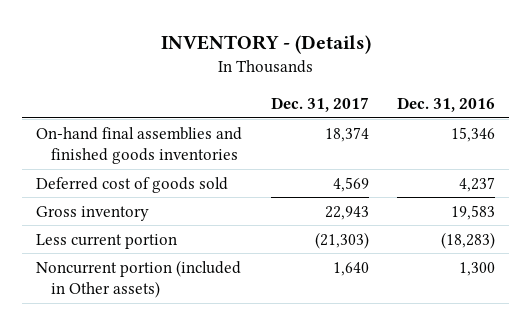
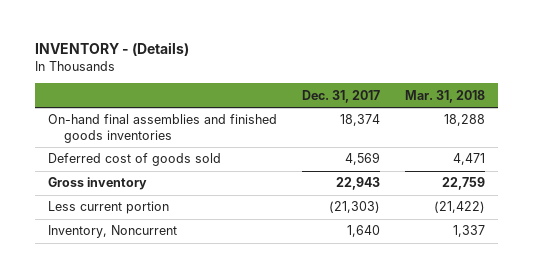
[396,97,495,113] Dec. 31, 2016 -> none
none -> [405,89,486,103] Mar. 31, 2018
[36,259,242,298] Noncurrent portion (included in Other assets) -> [47,225,177,239] Inventory, Noncurrent

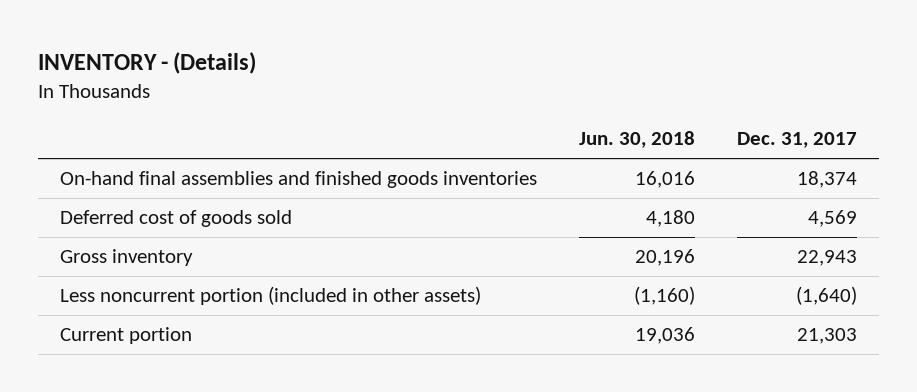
[405,89,486,103] Mar. 31, 2018 -> none
none -> [578,131,695,149] Jun. 30, 2018
[47,225,177,239] Inventory, Noncurrent -> none
none -> [59,286,481,306] Less noncurrent portion (included in other assets)
[47,201,169,215] Less current portion -> [59,327,192,345] Current portion
[328,201,380,214] (21,303) -> [797,328,858,345] 21,303

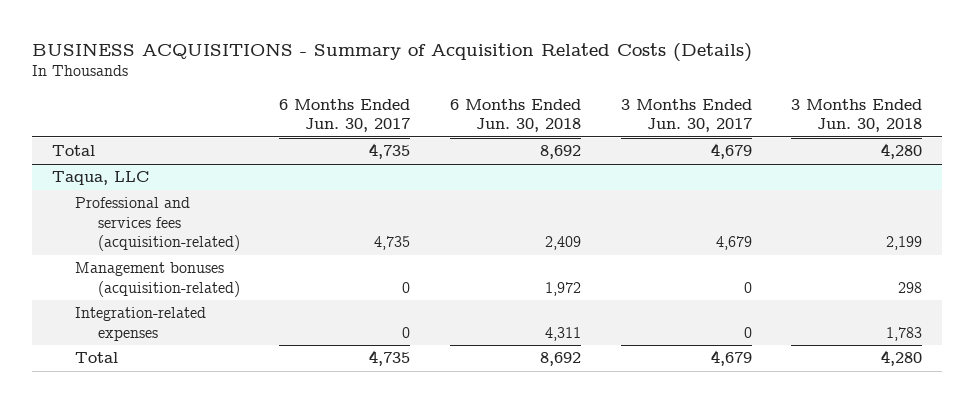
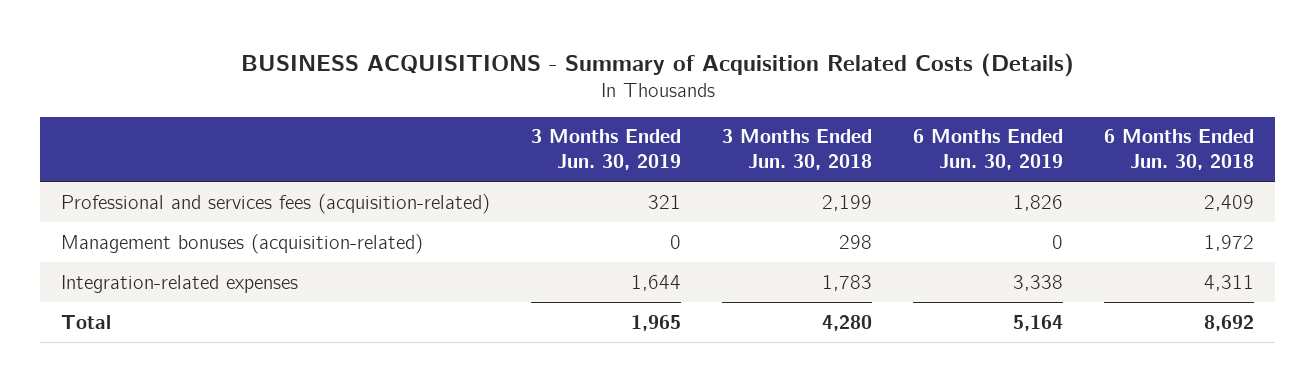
[279,98,411,133] 6 Months Ended Jun. 30, 2017 -> none
[620,98,752,133] 3 Months Ended Jun. 30, 2017 -> none
none -> [530,129,681,171] 3 Months Ended Jun. 30, 2019
none -> [913,129,1064,171] 6 Months Ended Jun. 30, 2019
[51,145,95,157] Total -> none
[51,171,149,186] Taqua, LLC -> none

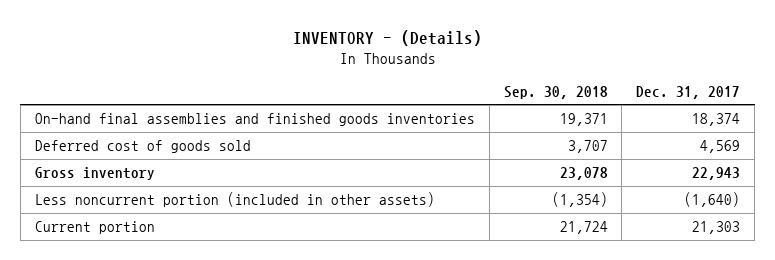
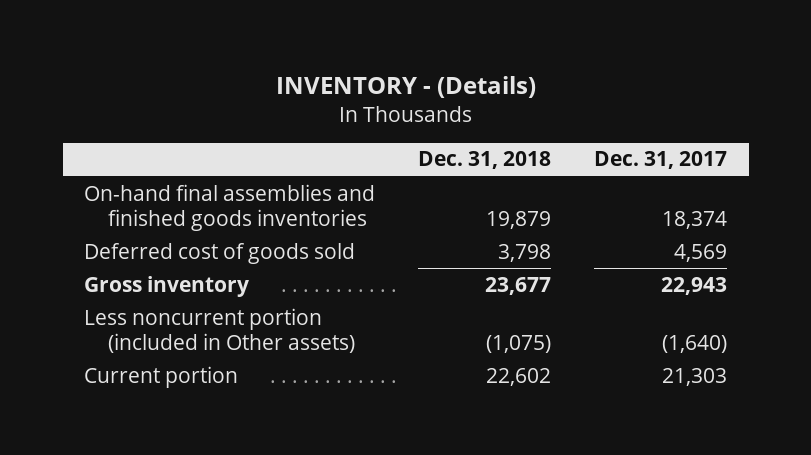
[503,85,608,99] Sep. 30, 2018 -> none
none -> [418,151,552,170] Dec. 31, 2018
[34,191,435,207] Less noncurrent portion (included in other assets) -> [84,307,355,353] Less noncurrent portion (included in Other assets)

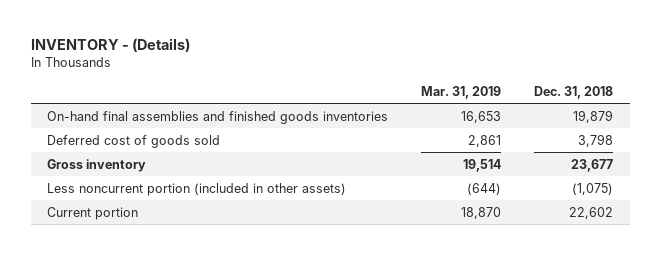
[594,151,728,170] Dec. 31, 2017 -> none
none -> [421,85,502,99] Mar. 31, 2019
[84,307,355,353] Less noncurrent portion (included in Other assets) -> [47,182,347,196] Less noncurrent portion (included in other assets)

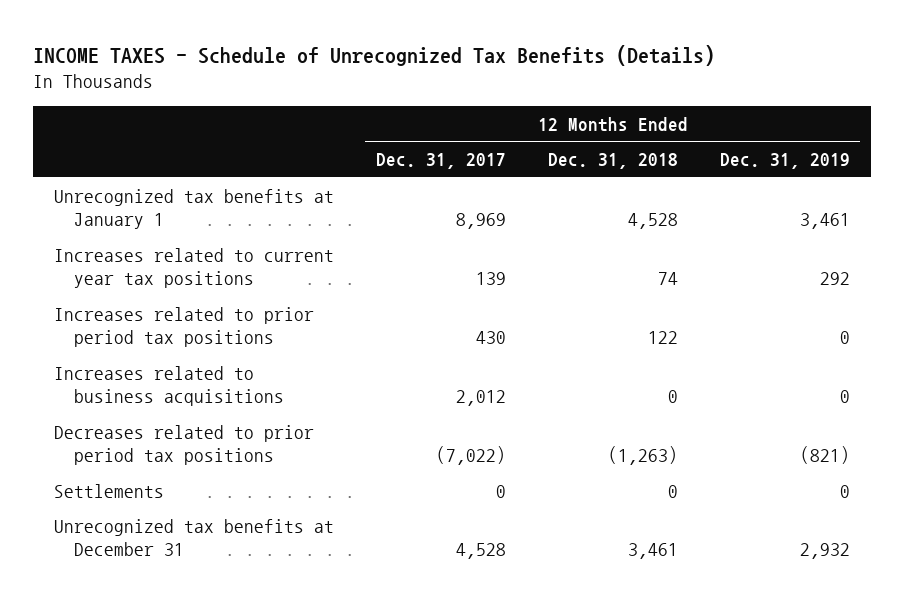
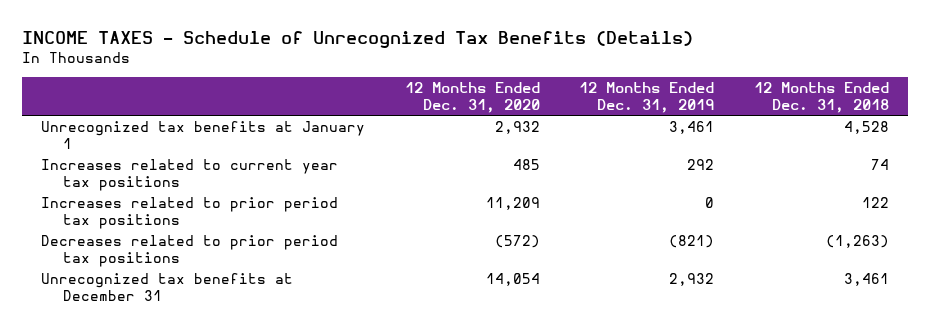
[375,153,506,170] Dec. 31, 2017 -> none
none -> [404,82,540,113] 12 Months Ended Dec. 31, 2020
[53,365,285,407] Increases related to business acquisitions -> none
[53,483,164,498] Settlements -> none

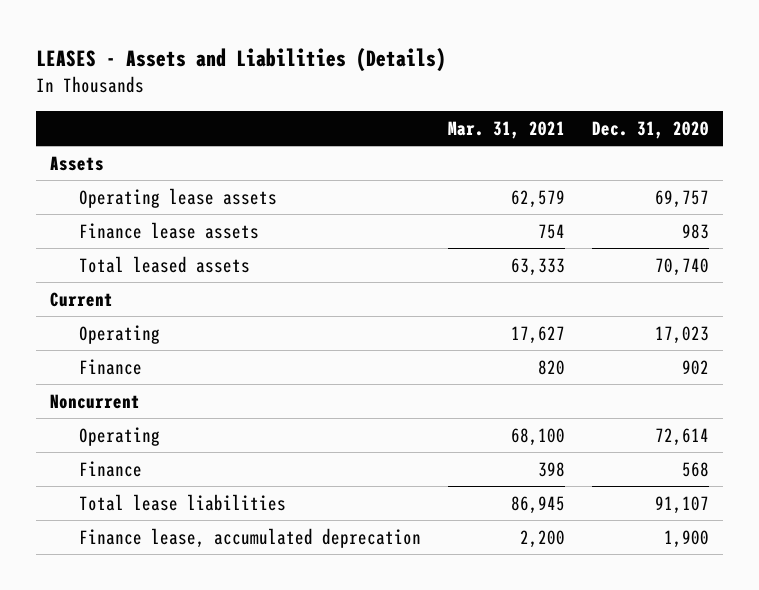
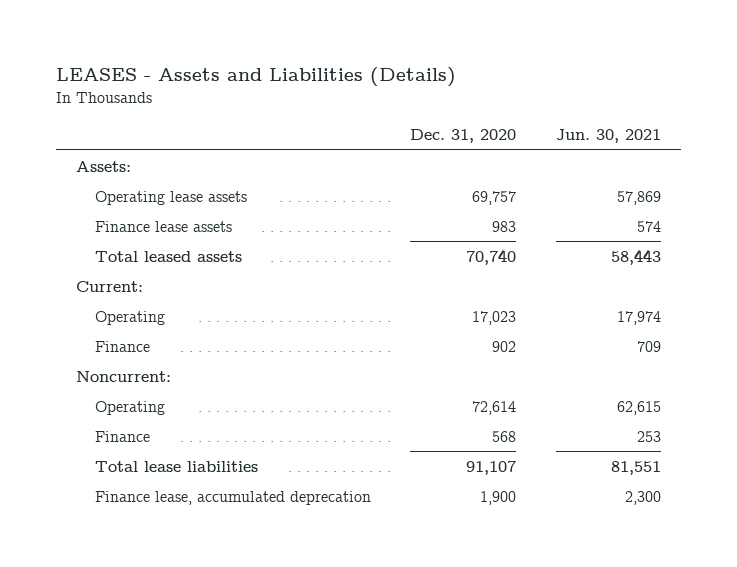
[448,121,566,140] Mar. 31, 2021 -> none
none -> [556,128,662,143] Jun. 30, 2021
[49,155,104,171] Assets -> [75,160,131,172] Assets:
[49,291,113,307] Current -> [75,280,143,292] Current:
[49,393,140,409] Noncurrent -> [75,370,171,382] Noncurrent:

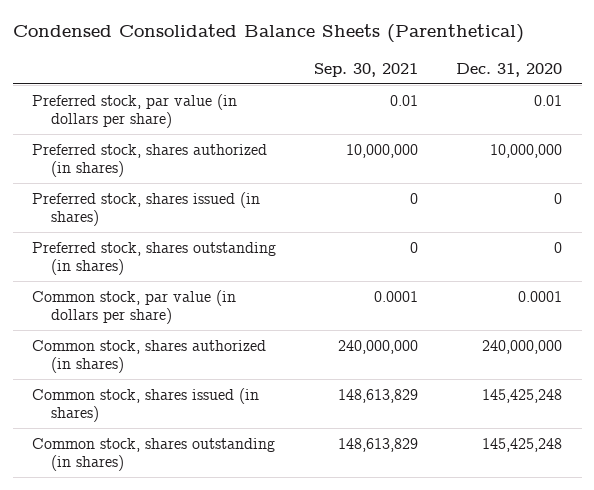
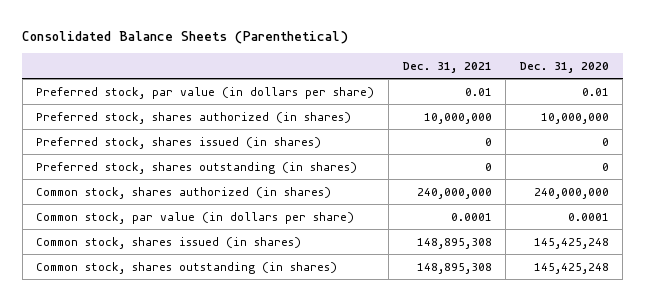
[12,24,524,44] Condensed Consolidated Balance Sheets (Parenthetical) -> [22,31,349,45] Consolidated Balance Sheets (Parenthetical)
[314,62,419,77] Sep. 30, 2021 -> none
none -> [402,62,492,74] Dec. 31, 2021
[31,289,236,325] Common stock, par value (in dollars per share) -> [36,211,355,224] Common stock, par value (in dollars per share)

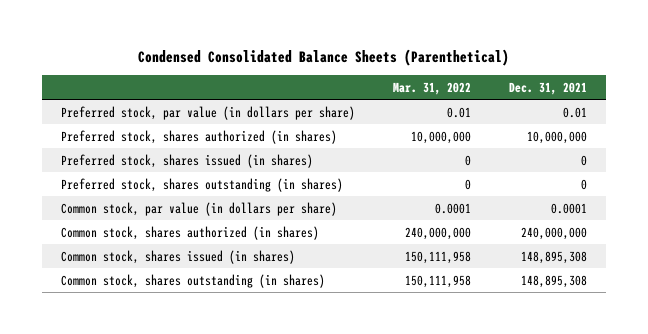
[22,31,349,45] Consolidated Balance Sheets (Parenthetical) -> [138,49,510,67] Condensed Consolidated Balance Sheets (Parenthetical)
[519,62,609,74] Dec. 31, 2020 -> none
none -> [393,81,472,95] Mar. 31, 2022
[36,186,332,199] Common stock, shares authorized (in shares) -> [61,225,320,240] Common stock, shares authorized (in shares)

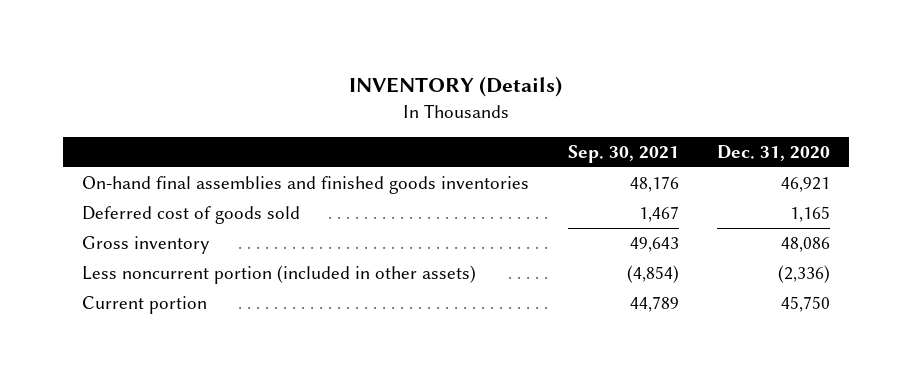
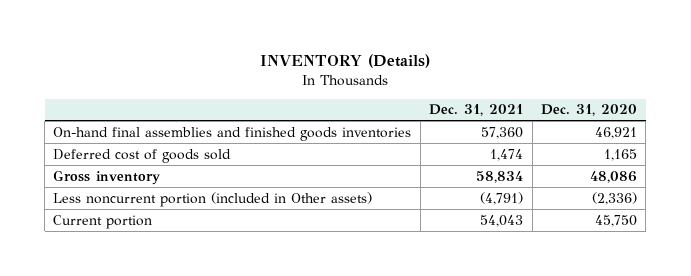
[567,144,679,163] Sep. 30, 2021 -> none
none -> [429,104,524,117] Dec. 31, 2021
[82,265,477,285] Less noncurrent portion (included in other assets) -> [53,191,373,207] Less noncurrent portion (included in Other assets)

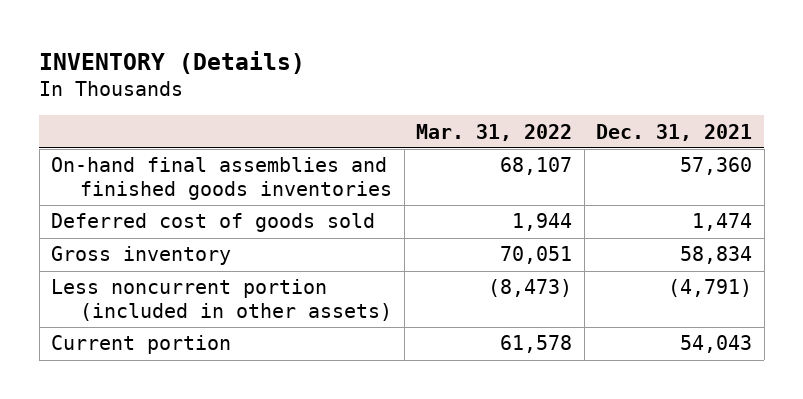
[541,104,638,117] Dec. 31, 2020 -> none
none -> [416,123,573,141] Mar. 31, 2022
[53,191,373,207] Less noncurrent portion (included in Other assets) -> [51,279,393,321] Less noncurrent portion (included in other assets)

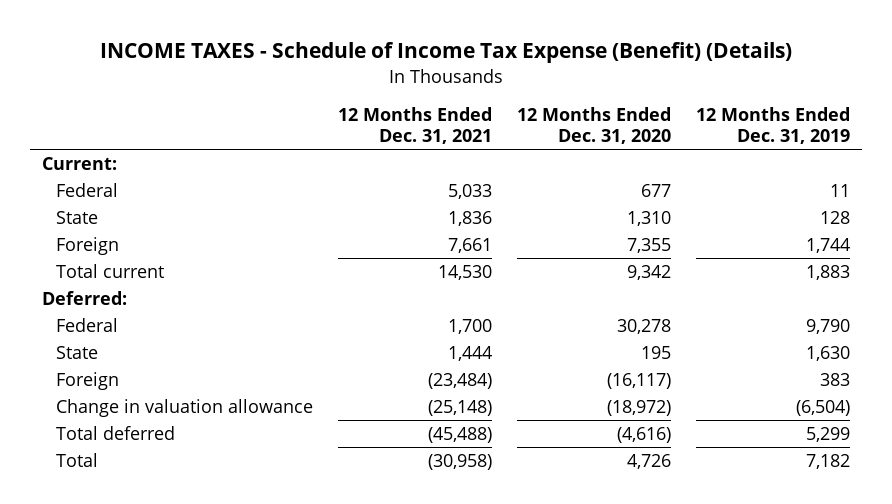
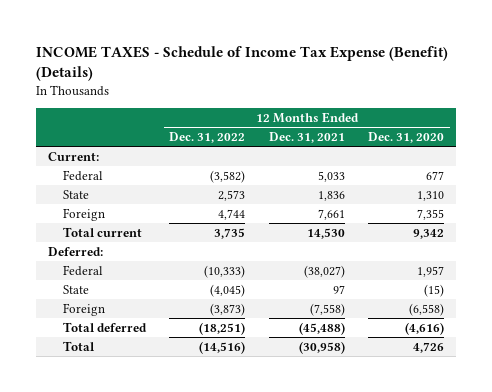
[695,106,850,145] 12 Months Ended Dec. 31, 2019 -> none
none -> [169,132,246,144] Dec. 31, 2022
[55,398,313,417] Change in valuation allowance -> none
[447,318,492,334] 1,700 -> [303,264,345,278] (38,027)
[616,318,671,334] 30,278 -> [417,265,445,277] 1,957
[447,345,492,361] 1,444 -> [332,284,345,294] 97
[640,345,671,359] 195 -> [424,283,445,297] (15)
[427,372,492,389] (23,484) -> [309,302,345,316] (7,558)
[606,372,671,389] (16,117) -> [409,302,445,316] (6,558)

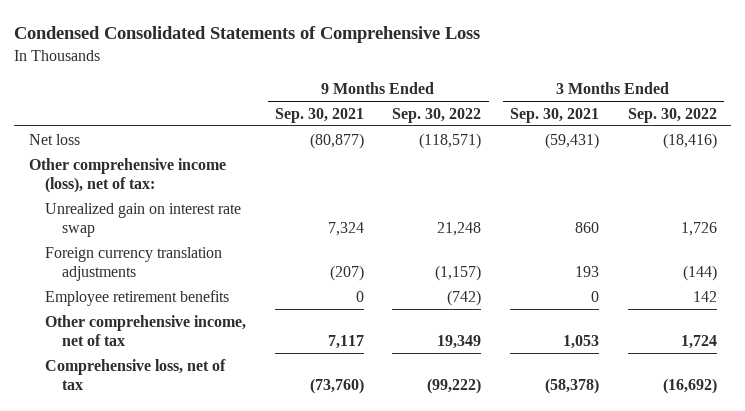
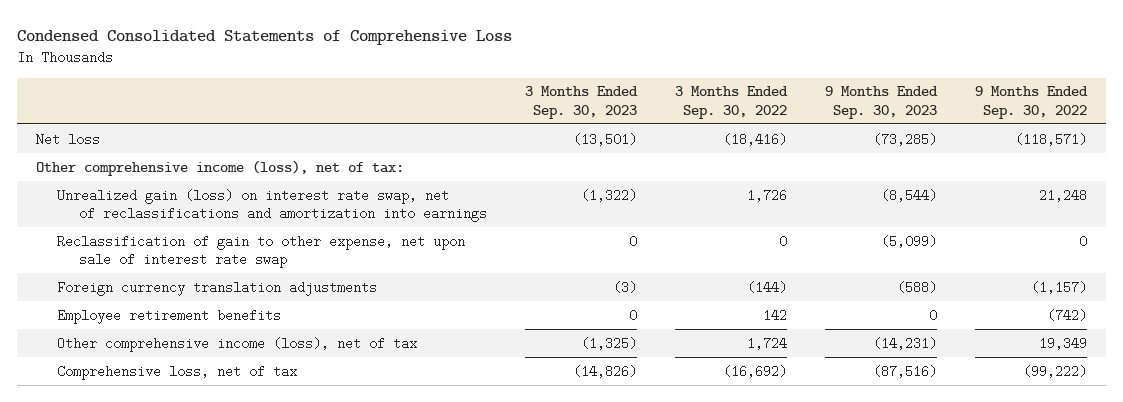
[274,107,364,123] Sep. 30, 2021 -> none
[509,107,599,123] Sep. 30, 2021 -> none
none -> [524,86,638,119] 3 Months Ended Sep. 30, 2023
none -> [825,86,939,119] 9 Months Ended Sep. 30, 2023
[45,202,242,238] Unrealized gain on interest rate swap -> [57,188,487,223] Unrealized gain (loss) on interest rate swap, net of reclassifications and amortization into earnings
none -> [57,234,466,269] Reclassification of gain to other expense, net upon sale of interest rate swap
[45,314,247,347] Other comprehensive income, net of tax -> [57,336,418,352] Other comprehensive income (loss), net of tax

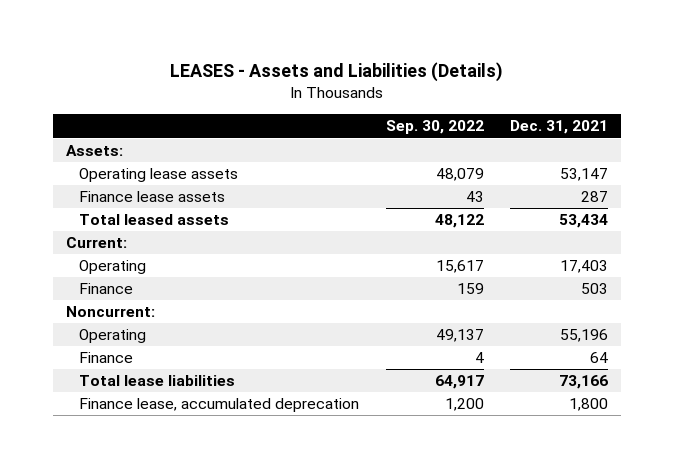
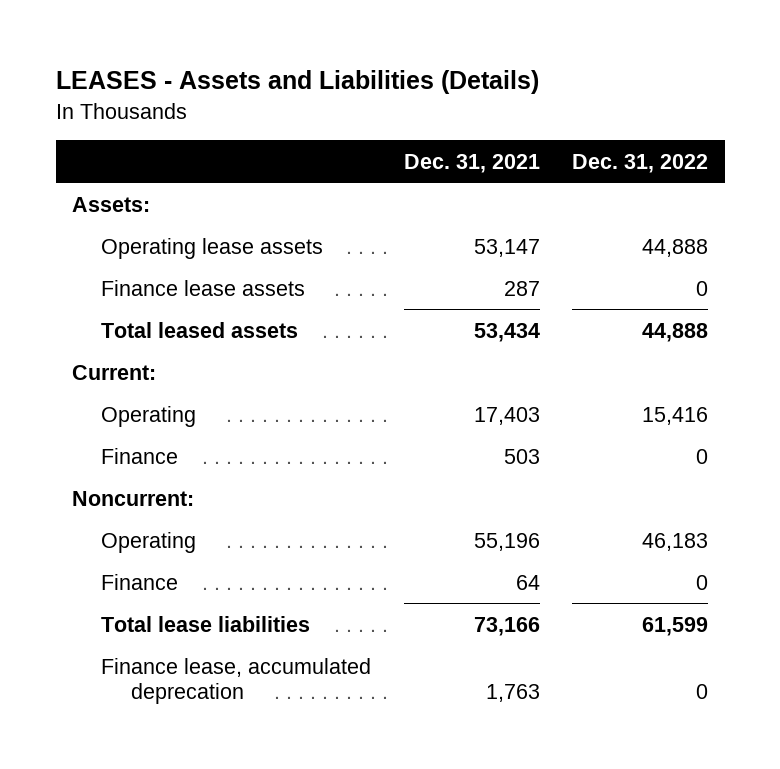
[385,120,484,135] Sep. 30, 2022 -> none
none -> [572,153,709,173] Dec. 31, 2022
[569,398,609,412] 1,800 -> [485,684,540,703] 1,763

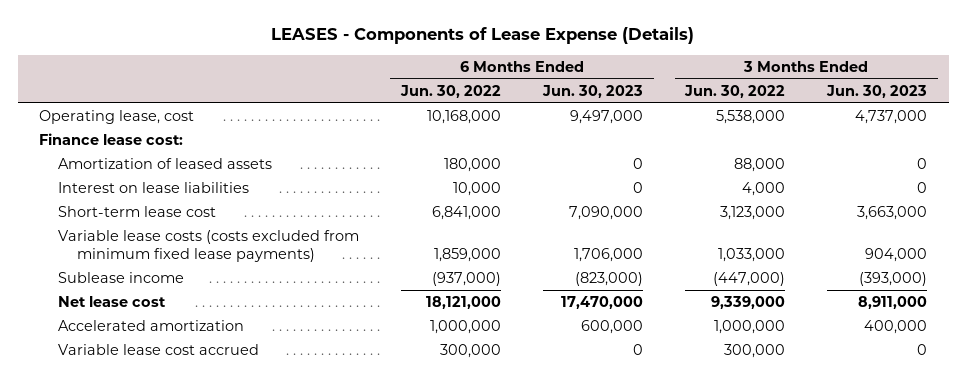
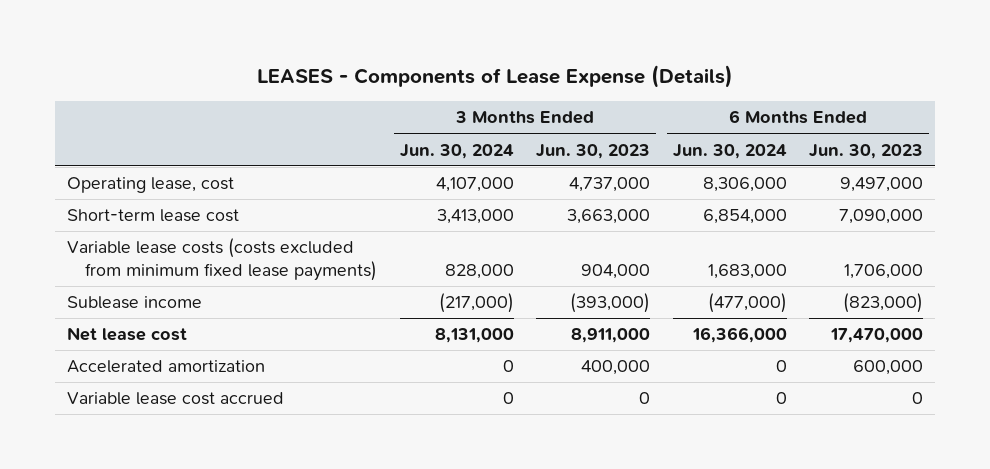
[400,84,502,98] Jun. 30, 2022 -> none
[684,84,786,98] Jun. 30, 2022 -> none
none -> [399,143,514,159] Jun. 30, 2024
none -> [672,143,787,159] Jun. 30, 2024
[39,133,184,146] Finance lease cost: -> none
[57,158,272,170] Amortization of leased assets -> none
[57,182,249,194] Interest on lease liabilities -> none

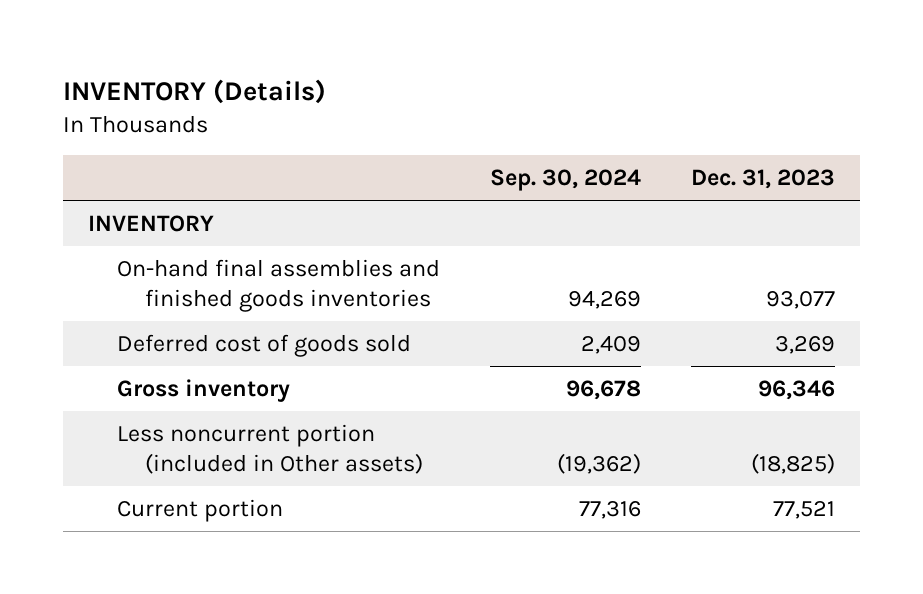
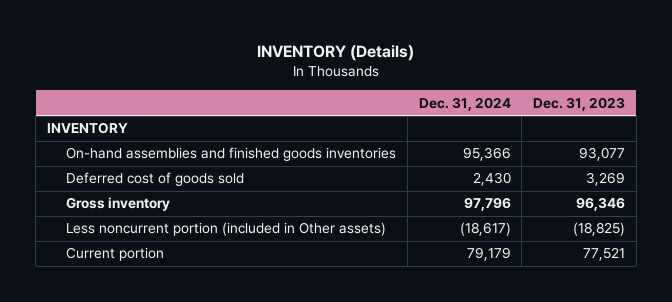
[489,169,641,192] Sep. 30, 2024 -> none
none -> [418,96,511,111] Dec. 31, 2024
[116,258,440,313] On-hand final assemblies and finished goods inventories -> [66,147,397,162] On-hand assemblies and finished goods inventories

